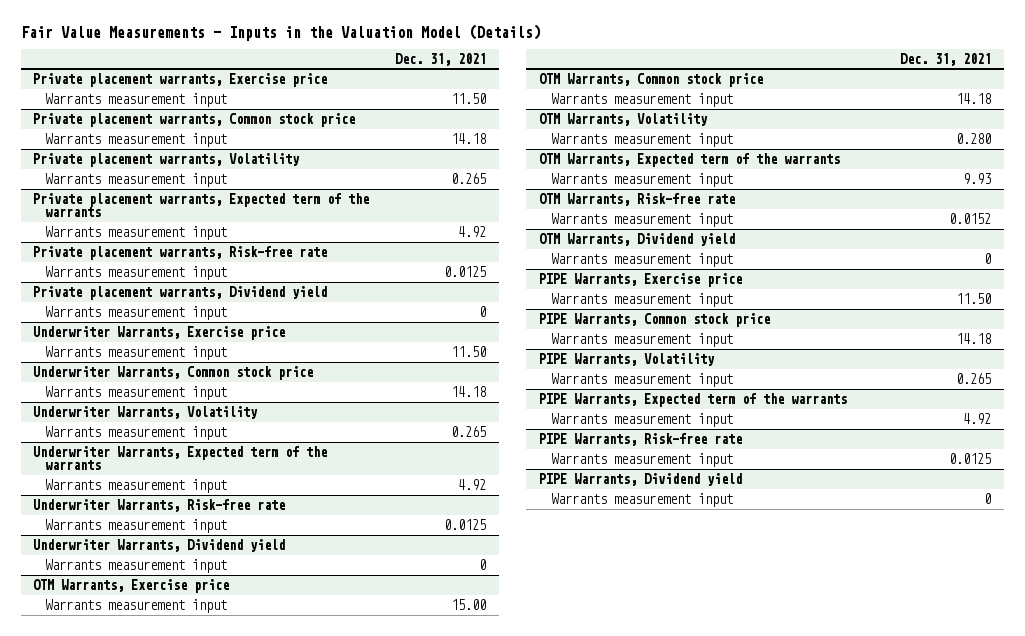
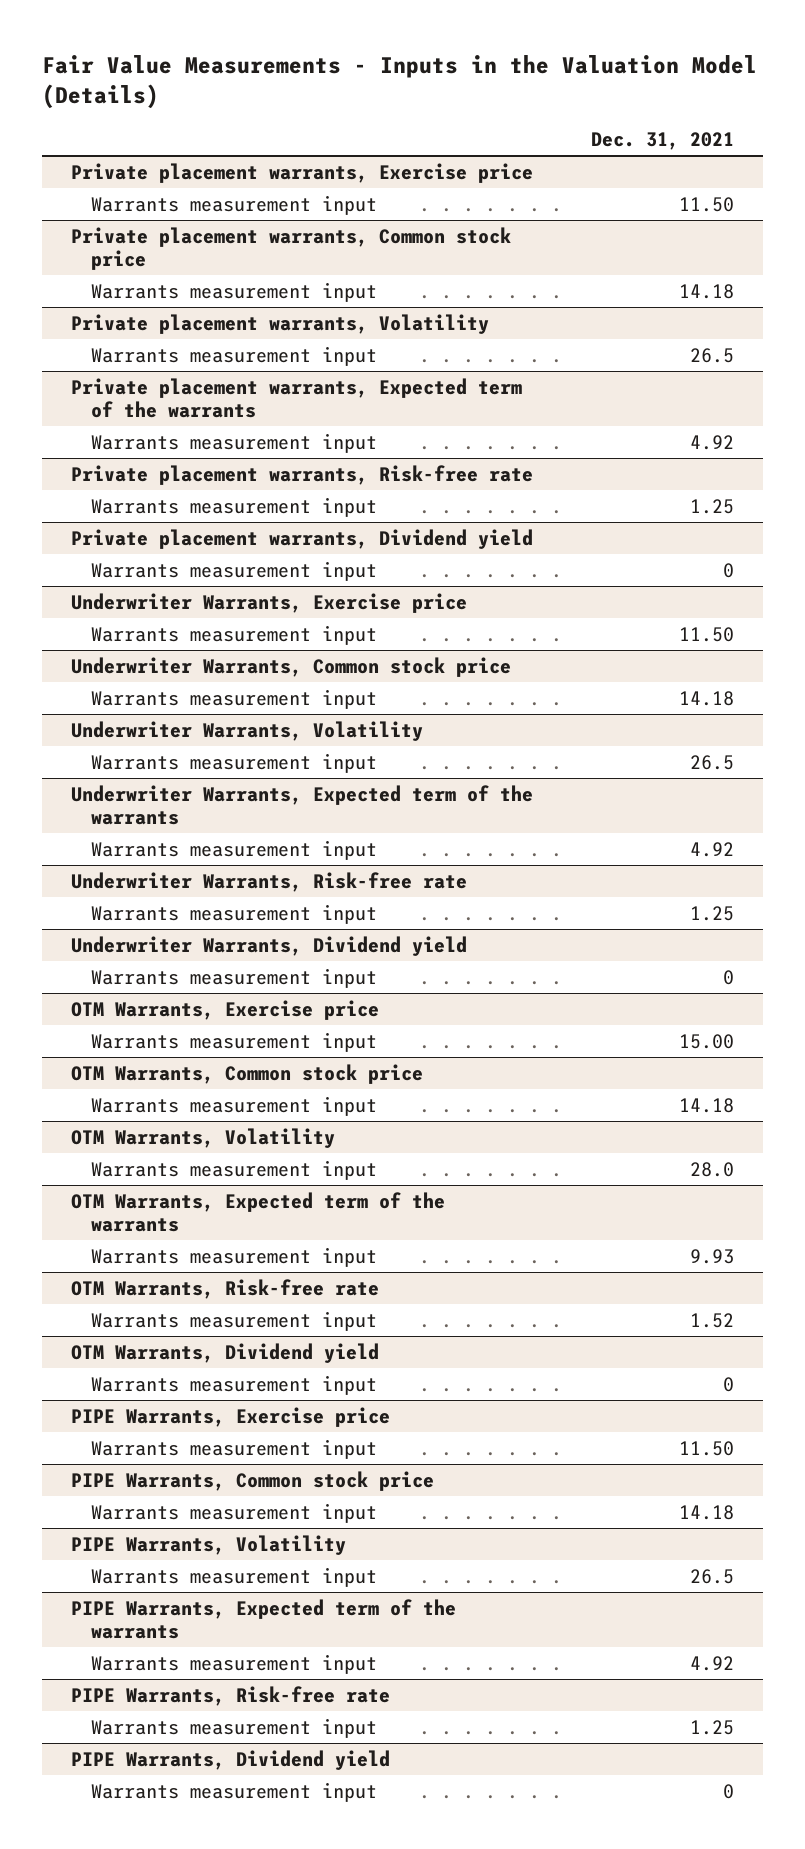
[450,172,486,184] 0.265 -> [690,348,735,364] 26.5
[443,265,486,277] 0.0125 -> [690,499,735,515] 1.25
[450,425,486,437] 0.265 -> [690,755,735,771] 26.5
[443,518,486,530] 0.0125 -> [690,906,735,922] 1.25
[956,132,992,144] 0.280 -> [690,1162,735,1178] 28.0
[949,212,992,224] 0.0152 -> [690,1313,735,1329] 1.52
[956,372,992,384] 0.265 -> [690,1569,735,1585] 26.5
[949,452,992,464] 0.0125 -> [690,1720,735,1736] 1.25

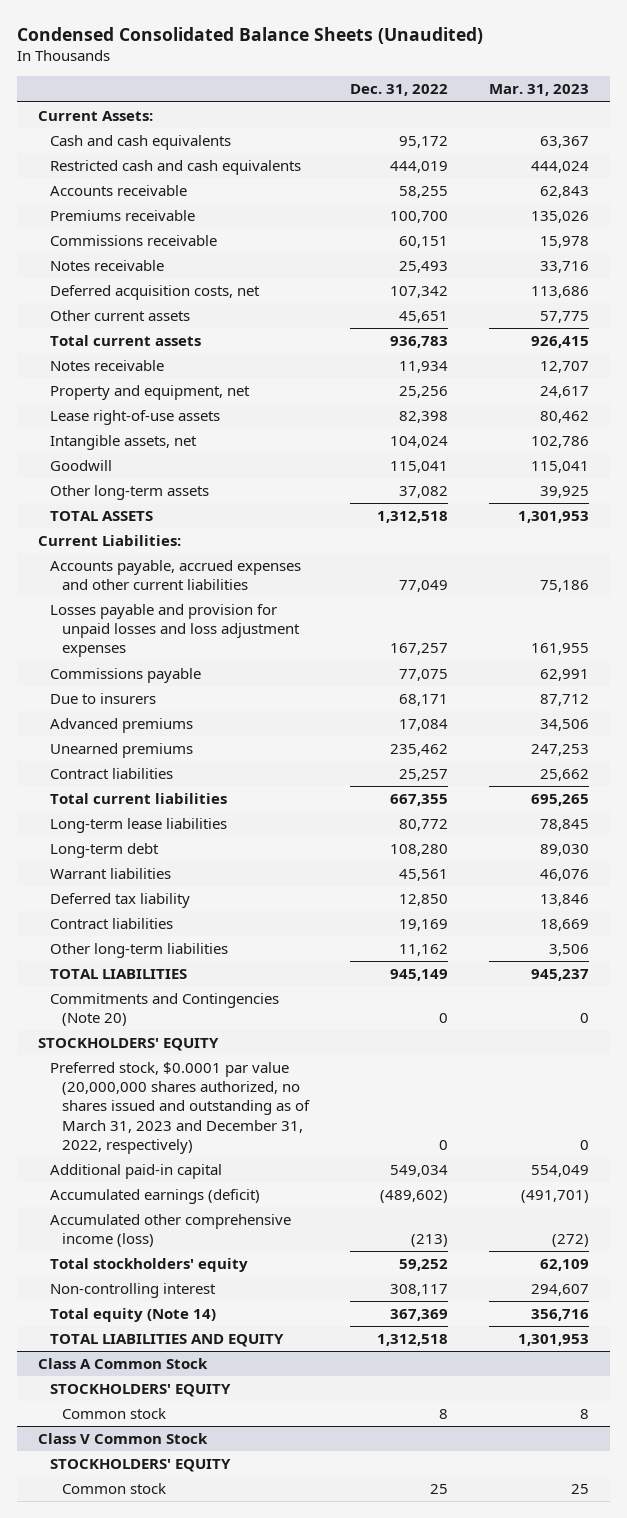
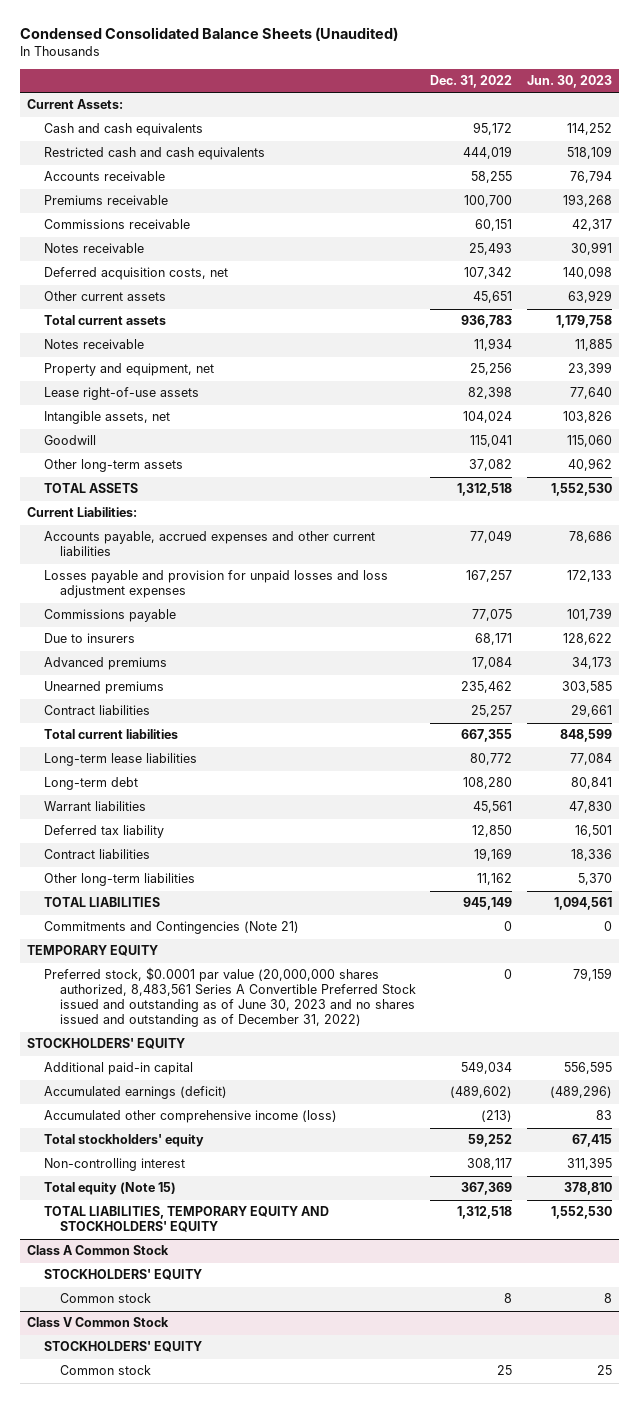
[489,84,590,97] Mar. 31, 2023 -> none
none -> [526,74,612,88] Jun. 30, 2023
[49,993,279,1027] Commitments and Contingencies (Note 20) -> [43,921,299,935] Commitments and Contingencies (Note 21)
none -> [27,945,159,957] TEMPORARY EQUITY
none -> [43,967,416,1028] Preferred stock, $0.0001 par value (20,000,000 shares authorized, 8,483,561 Series A Convertible Preferred Stock issued and outstanding as of June 30, 2023 and no shares issued and outstanding as of December 31, 2022)
[49,1062,310,1154] Preferred stock, $0.0001 par value (20,000,000 shares authorized, no shares issued and outstanding as of March 31, 2023 and December 31, 2022, respectively) -> none
[49,1308,216,1323] Total equity (Note 14) -> [43,1182,176,1196] Total equity (Note 15)
[49,1334,284,1348] TOTAL LIABILITIES AND EQUITY -> [43,1206,329,1233] TOTAL LIABILITIES, TEMPORARY EQUITY AND STOCKHOLDERS' EQUITY

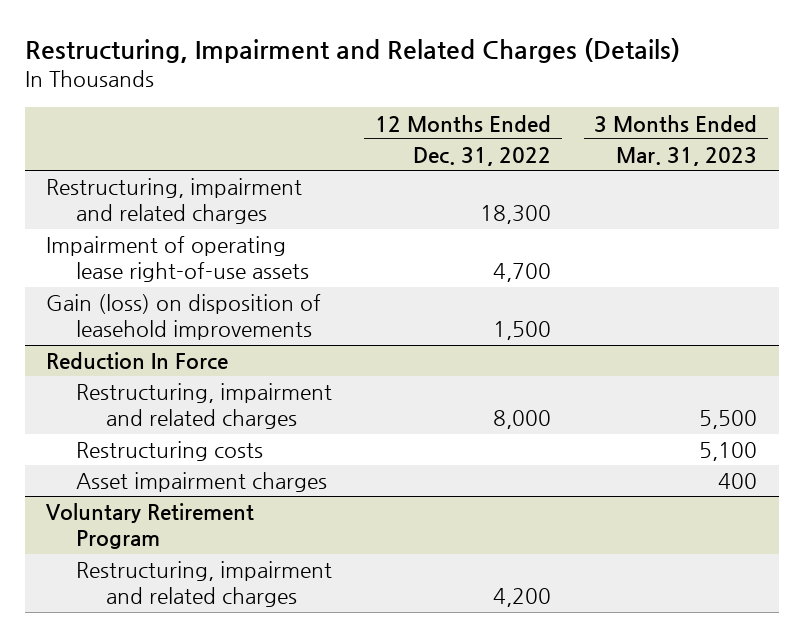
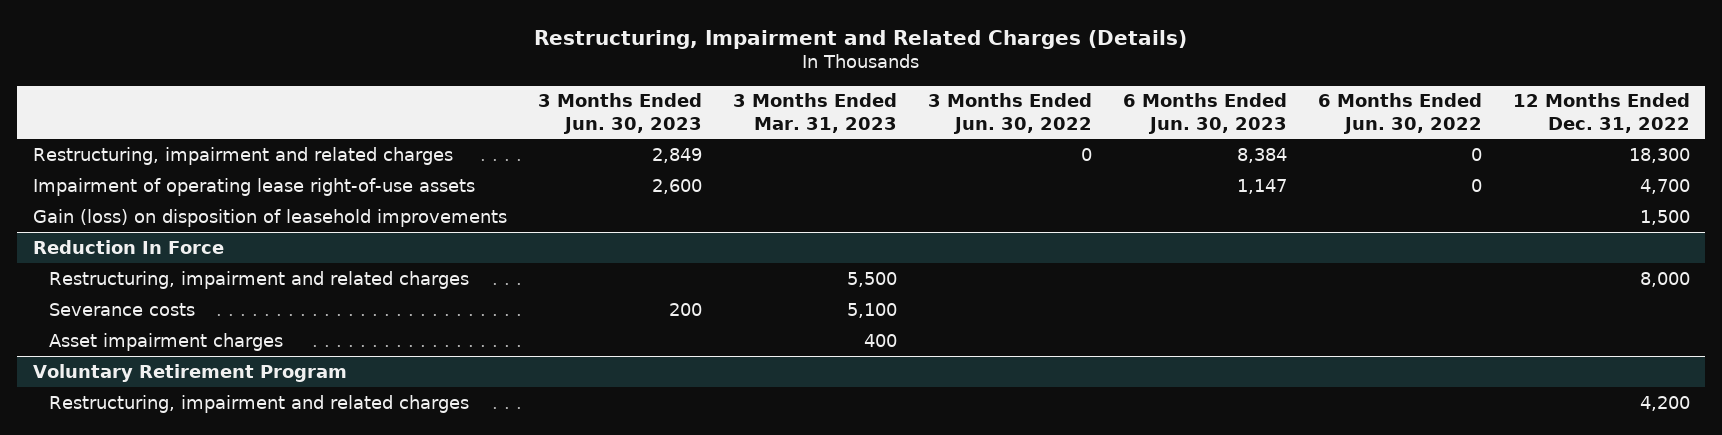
none -> [537,93,702,134] 3 Months Ended Jun. 30, 2023
none -> [927,93,1092,134] 3 Months Ended Jun. 30, 2022
none -> [1122,93,1287,134] 6 Months Ended Jun. 30, 2023
none -> [1317,93,1482,134] 6 Months Ended Jun. 30, 2022
[76,441,264,462] Restructuring costs -> [48,302,195,316] Severance costs

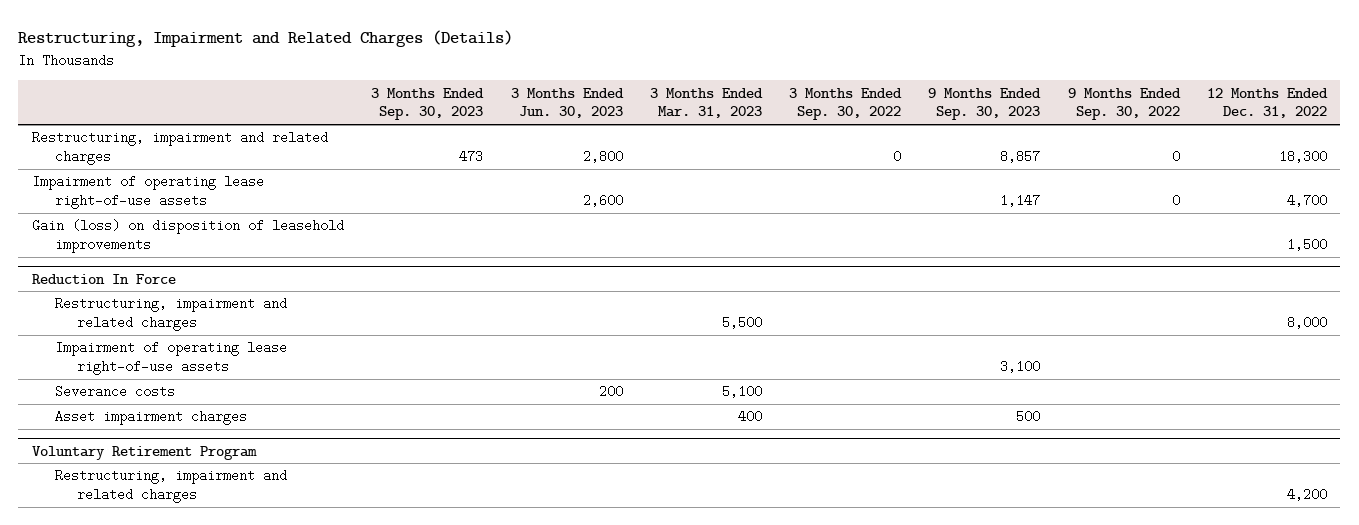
[927,93,1092,134] 3 Months Ended Jun. 30, 2022 -> none
[1122,93,1287,134] 6 Months Ended Jun. 30, 2023 -> none
[1317,93,1482,134] 6 Months Ended Jun. 30, 2022 -> none
none -> [371,87,485,121] 3 Months Ended Sep. 30, 2023
none -> [789,87,903,121] 3 Months Ended Sep. 30, 2022
none -> [928,87,1042,121] 9 Months Ended Sep. 30, 2023
none -> [1067,87,1181,121] 9 Months Ended Sep. 30, 2022
[651,147,702,163] 2,849 -> [582,149,623,163] 2,800
none -> [54,341,287,375] Impairment of operating lease right-of-use assets

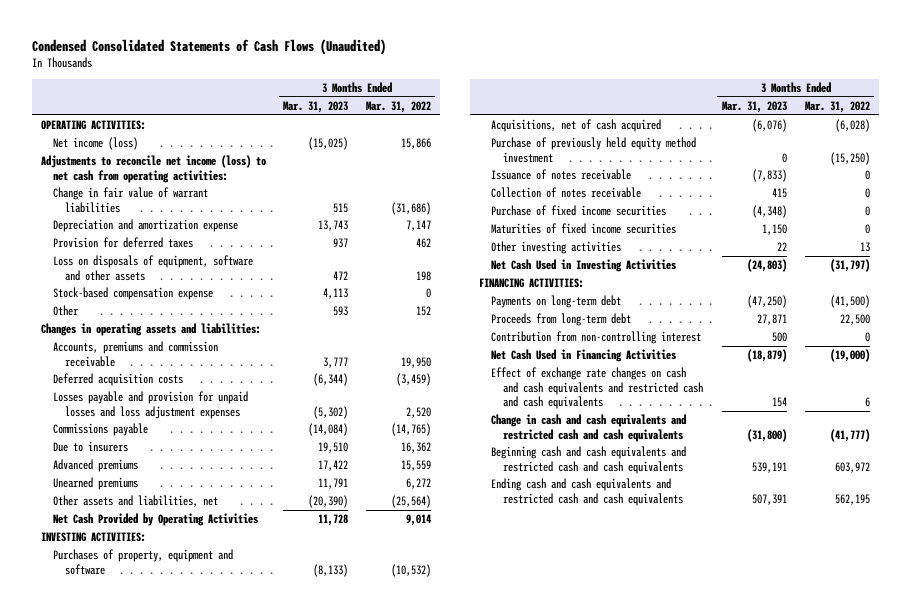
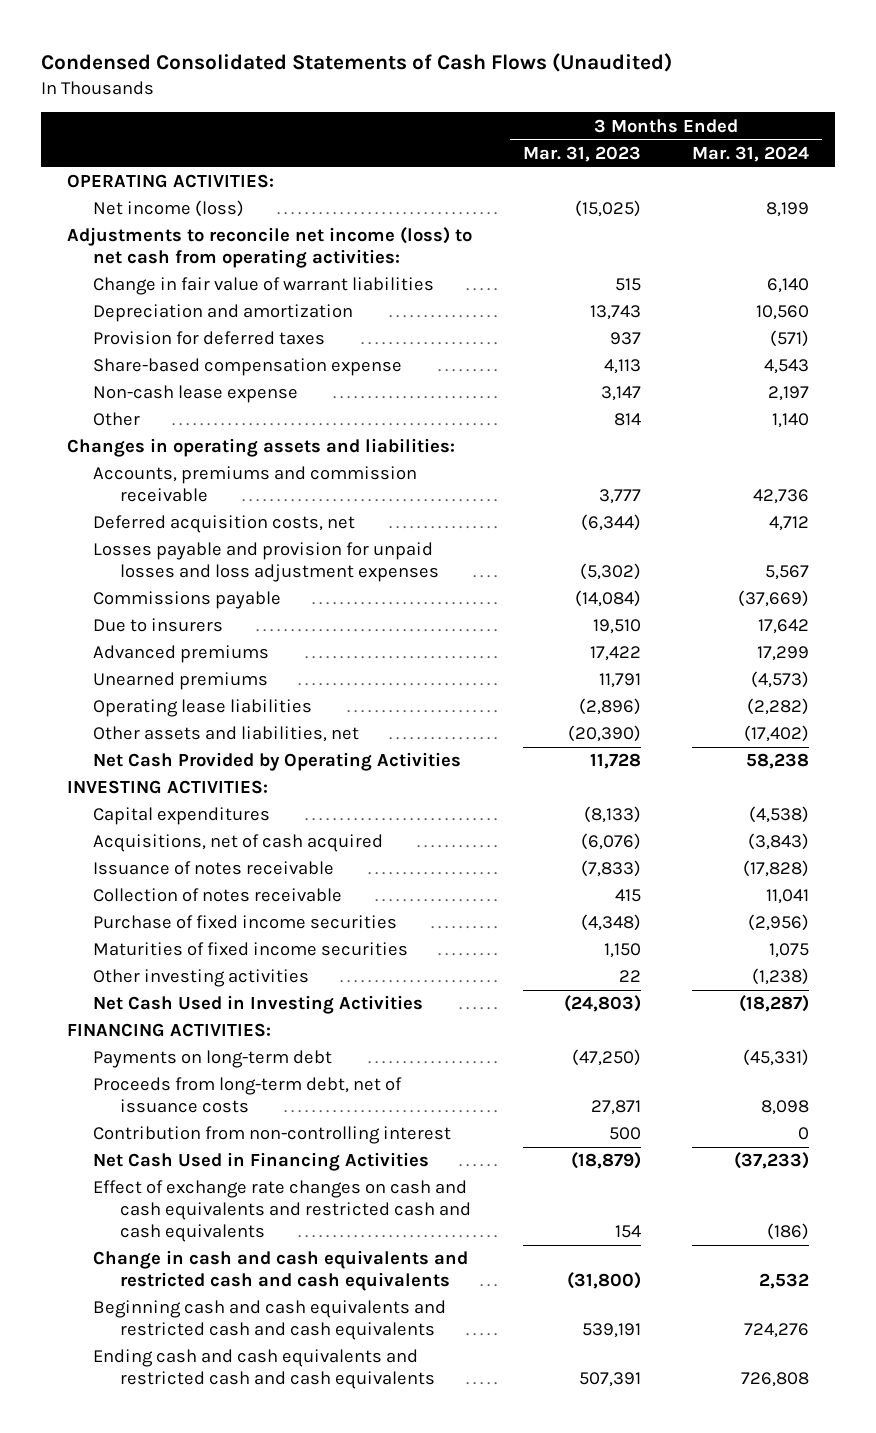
[365,101,431,114] Mar. 31, 2022 -> none
none -> [692,146,810,163] Mar. 31, 2024
[52,219,238,233] Depreciation and amortization expense -> [93,304,354,323] Depreciation and amortization
[52,255,253,281] Loss on disposals of equipment, software and other assets -> none
[52,287,213,301] Stock-based compensation expense -> [93,358,403,377] Share-based compensation expense
none -> [93,385,299,404] Non-cash lease expense
[333,306,349,317] 593 -> [613,413,641,427] 814
[52,373,183,387] Deferred acquisition costs -> [93,515,356,534] Deferred acquisition costs, net
none -> [93,699,313,718] Operating lease liabilities
[52,549,233,575] Purchases of property, equipment and software -> [93,807,271,826] Capital expenditures
[491,137,697,163] Purchase of previously held equity method investment -> none
[491,313,632,327] Proceeds from long-term debt -> [93,1077,403,1114] Proceeds from long-term debt, net of issuance costs

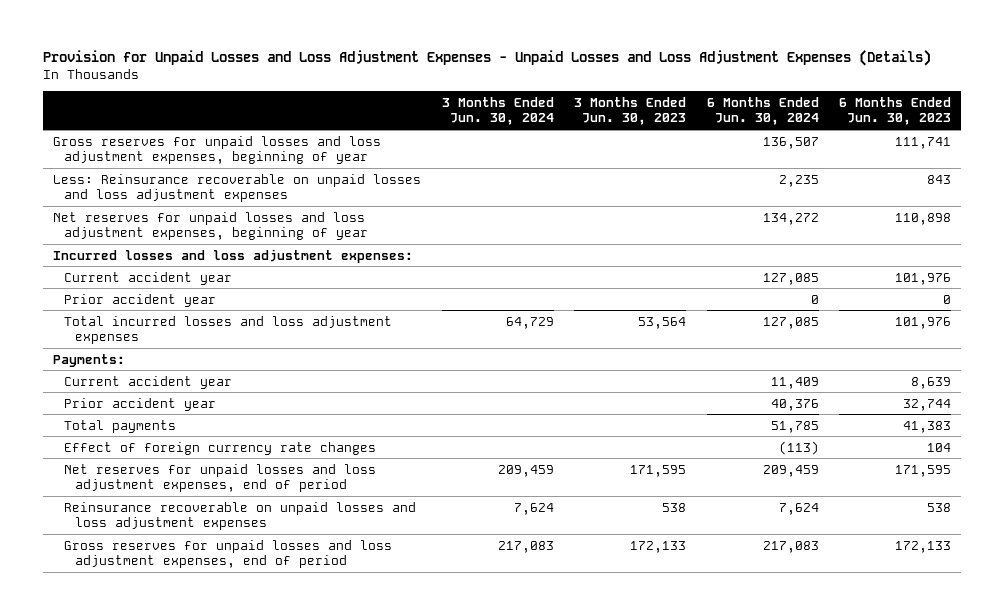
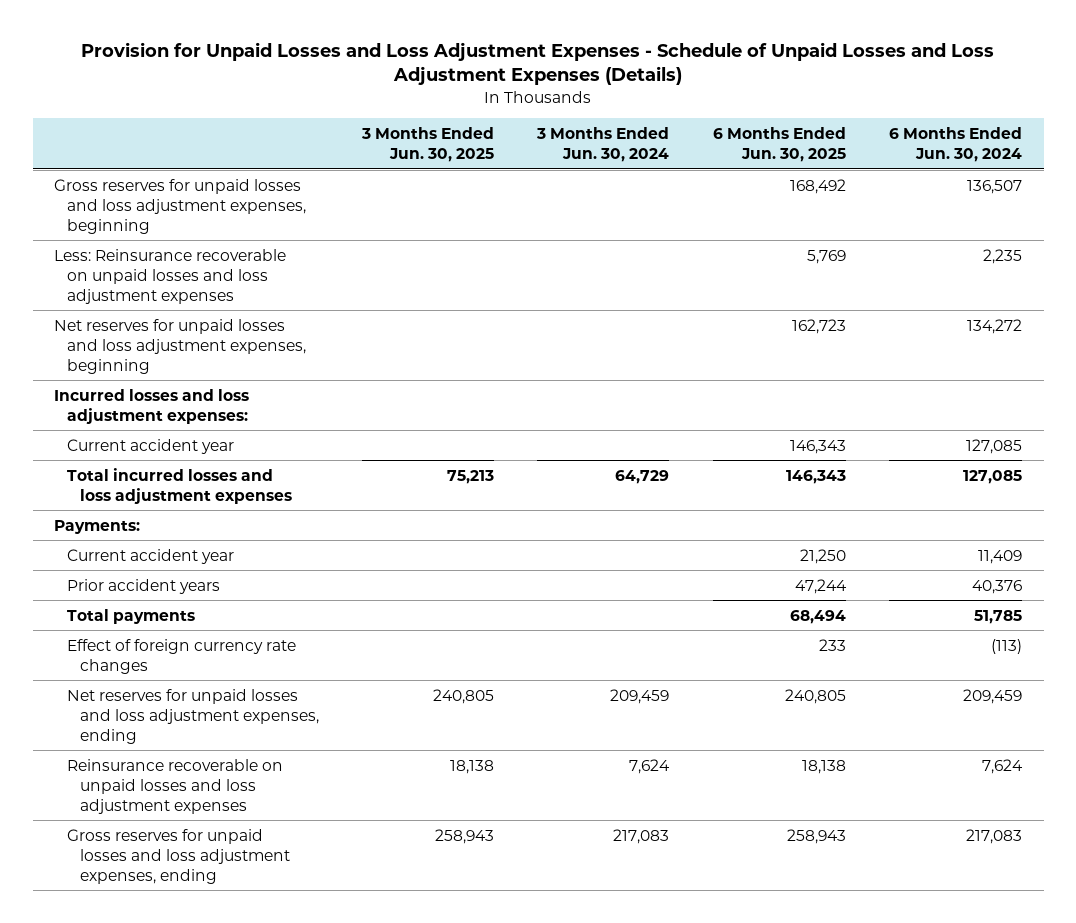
[43,50,932,67] Provision for Unpaid Losses and Loss Adjustment Expenses - Unpaid Losses and Loss Adjustment Expenses (Details) -> [81,42,995,86] Provision for Unpaid Losses and Loss Adjustment Expenses - Schedule of Unpaid Losses and Loss Adjustment Expenses (Details)
[574,96,687,126] 3 Months Ended Jun. 30, 2023 -> none
[839,96,952,126] 6 Months Ended Jun. 30, 2023 -> none
none -> [360,126,494,162] 3 Months Ended Jun. 30, 2025
none -> [712,126,846,162] 6 Months Ended Jun. 30, 2025
[53,135,382,165] Gross reserves for unpaid losses and loss adjustment expenses, beginning of year -> [54,178,307,234] Gross reserves for unpaid losses and loss adjustment expenses, beginning
[53,211,369,241] Net reserves for unpaid losses and loss adjustment expenses, beginning of year -> [54,318,307,374] Net reserves for unpaid losses and loss adjustment expenses, beginning
[64,293,217,307] Prior accident year -> none
[64,397,217,411] Prior accident year -> [67,578,221,594] Prior accident years
[64,463,377,493] Net reserves for unpaid losses and loss adjustment expenses, end of period -> [67,688,319,744] Net reserves for unpaid losses and loss adjustment expenses, ending
[64,539,393,569] Gross reserves for unpaid losses and loss adjustment expenses, end of period -> [67,828,290,884] Gross reserves for unpaid losses and loss adjustment expenses, ending

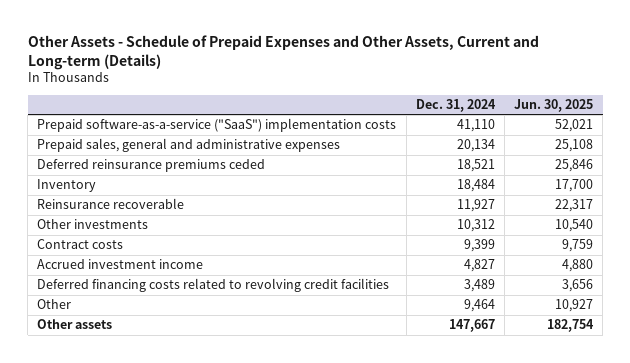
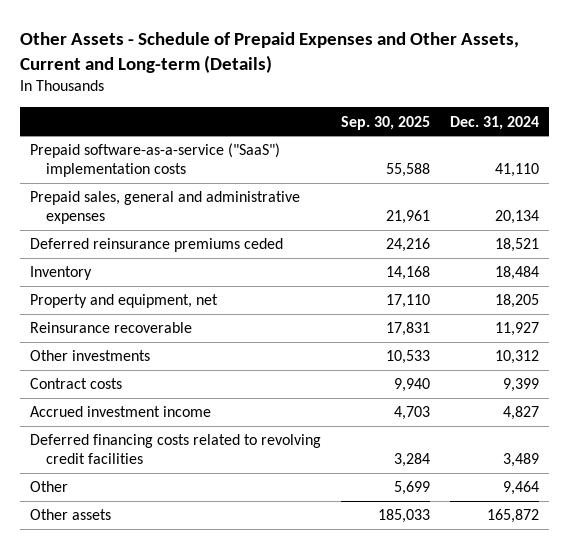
[514,98,594,112] Jun. 30, 2025 -> none
none -> [341,115,431,130] Sep. 30, 2025
none -> [30,294,219,309] Property and equipment, net
[448,319,495,333] 147,667 -> [487,509,540,524] 165,872

